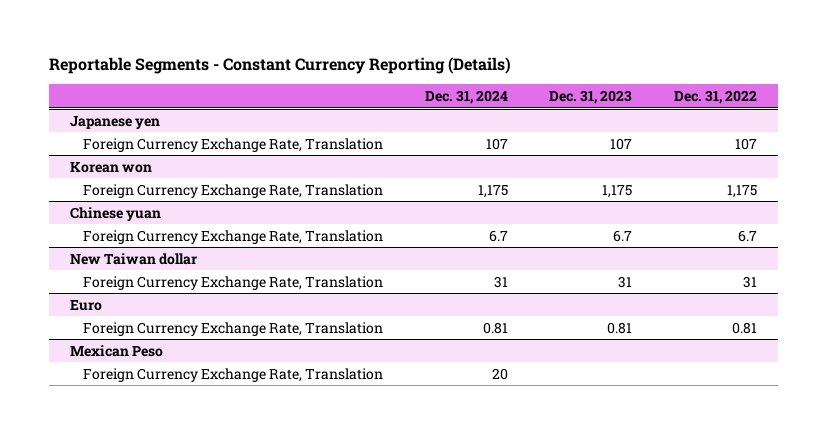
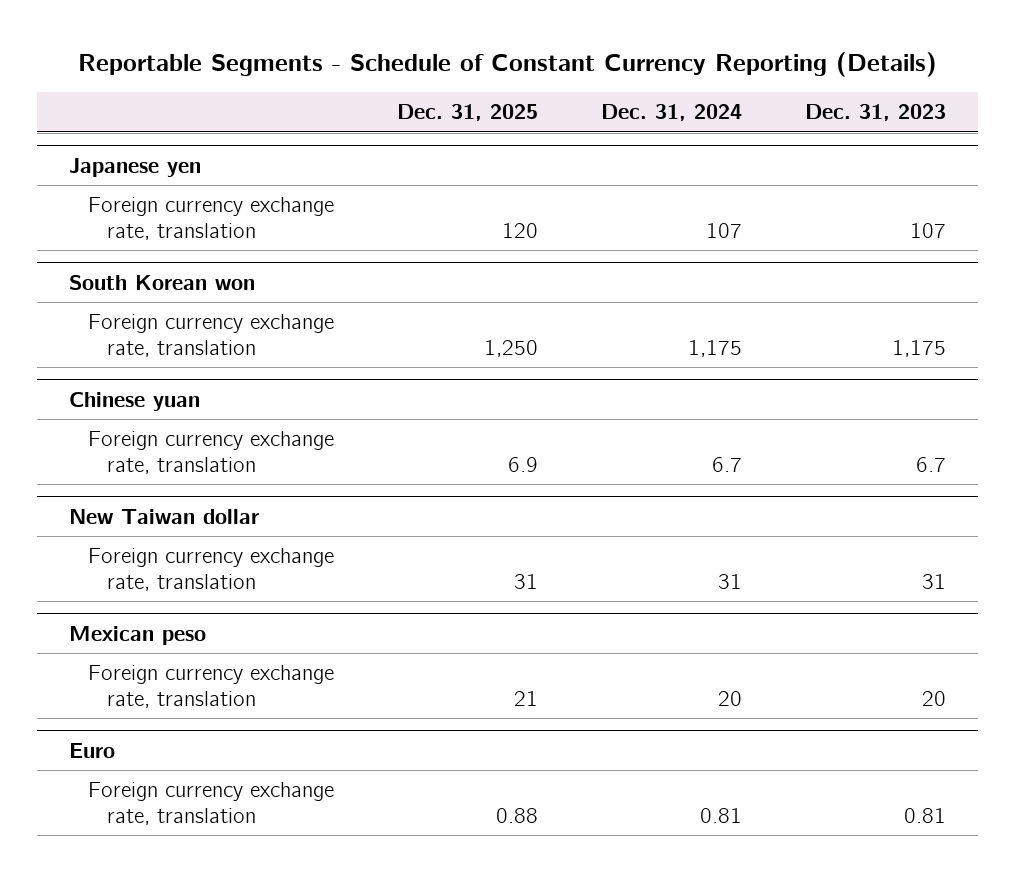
[48,57,511,75] Reportable Segments - Constant Currency Reporting (Details) -> [77,51,937,77] Reportable Segments - Schedule of Constant Currency Reporting (Details)
[674,90,758,105] Dec. 31, 2022 -> none
none -> [397,104,539,122] Dec. 31, 2025
[82,137,383,152] Foreign Currency Exchange Rate, Translation -> [87,196,334,240] Foreign currency exchange rate, translation
[69,161,152,173] Korean won -> [69,274,256,290] South Korean won
[82,183,383,198] Foreign Currency Exchange Rate, Translation -> [87,313,334,357] Foreign currency exchange rate, translation
[82,229,383,244] Foreign Currency Exchange Rate, Translation -> [87,430,334,474] Foreign currency exchange rate, translation
[82,275,383,290] Foreign Currency Exchange Rate, Translation -> [87,547,334,591] Foreign currency exchange rate, translation
none -> [69,625,207,645] Mexican peso
none -> [87,664,334,708] Foreign currency exchange rate, translation
[69,344,163,357] Mexican Peso -> none
[82,367,383,382] Foreign Currency Exchange Rate, Translation -> none
[82,321,383,336] Foreign Currency Exchange Rate, Translation -> [87,781,334,825] Foreign currency exchange rate, translation

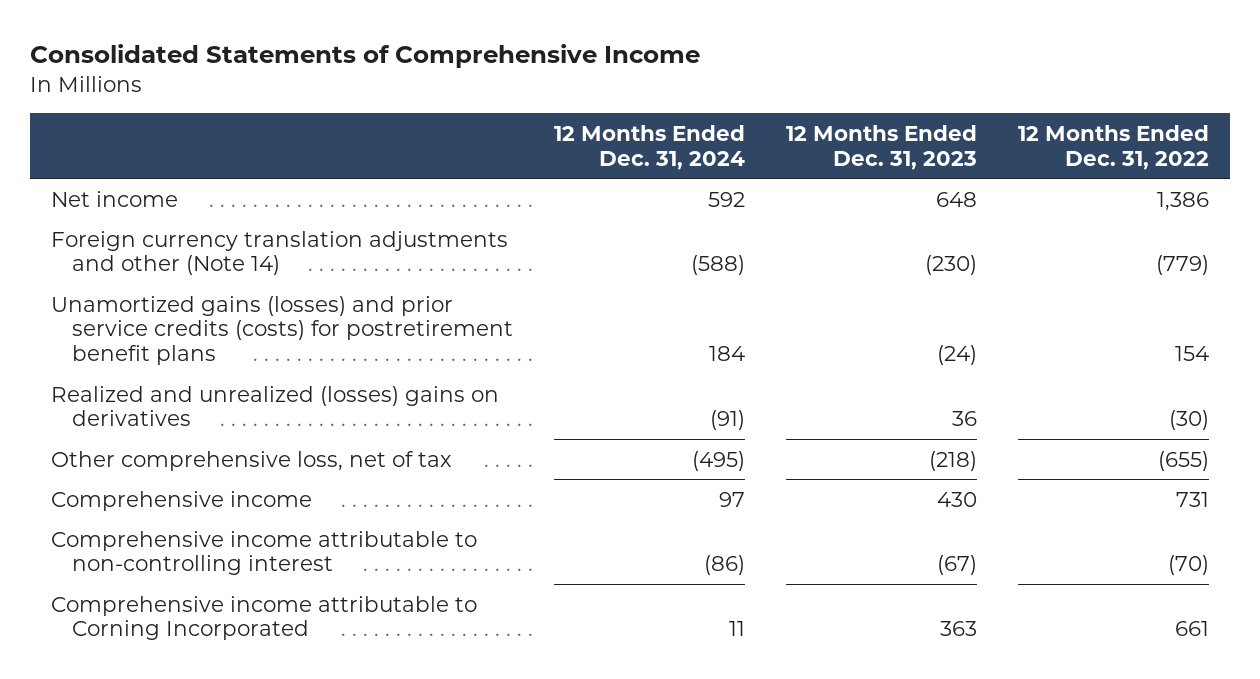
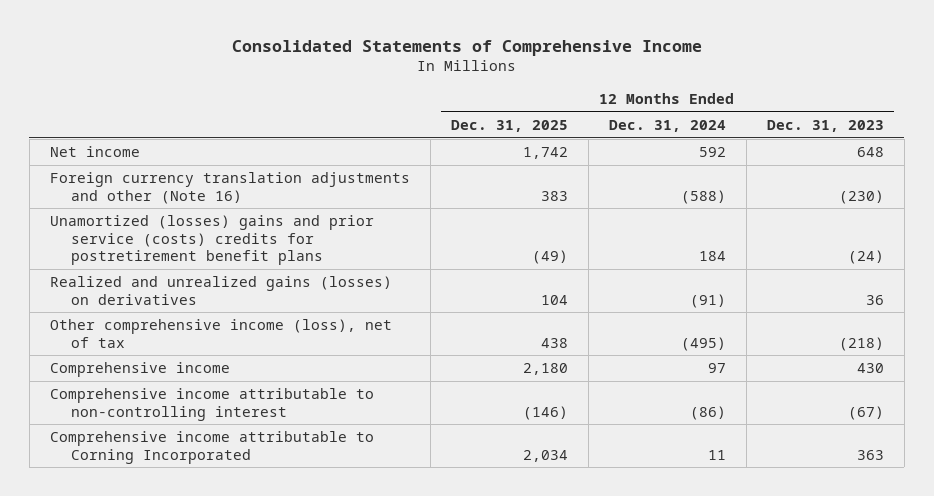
[1018,125,1210,170] 12 Months Ended Dec. 31, 2022 -> none
none -> [450,119,568,132] Dec. 31, 2025
[50,230,508,276] Foreign currency translation adjustments and other (Note 14) -> [49,172,410,204] Foreign currency translation adjustments and other (Note 16)
[50,295,513,366] Unamortized gains (losses) and prior service credits (costs) for postretirement benefit plans -> [49,215,374,265] Unamortized (losses) gains and prior service (costs) credits for postretirement benefit plans
[50,385,499,427] Realized and unrealized (losses) gains on derivatives -> [49,276,392,305] Realized and unrealized gains (losses) on derivatives
[50,450,452,471] Other comprehensive loss, net of tax -> [49,319,392,348] Other comprehensive income (loss), net of tax

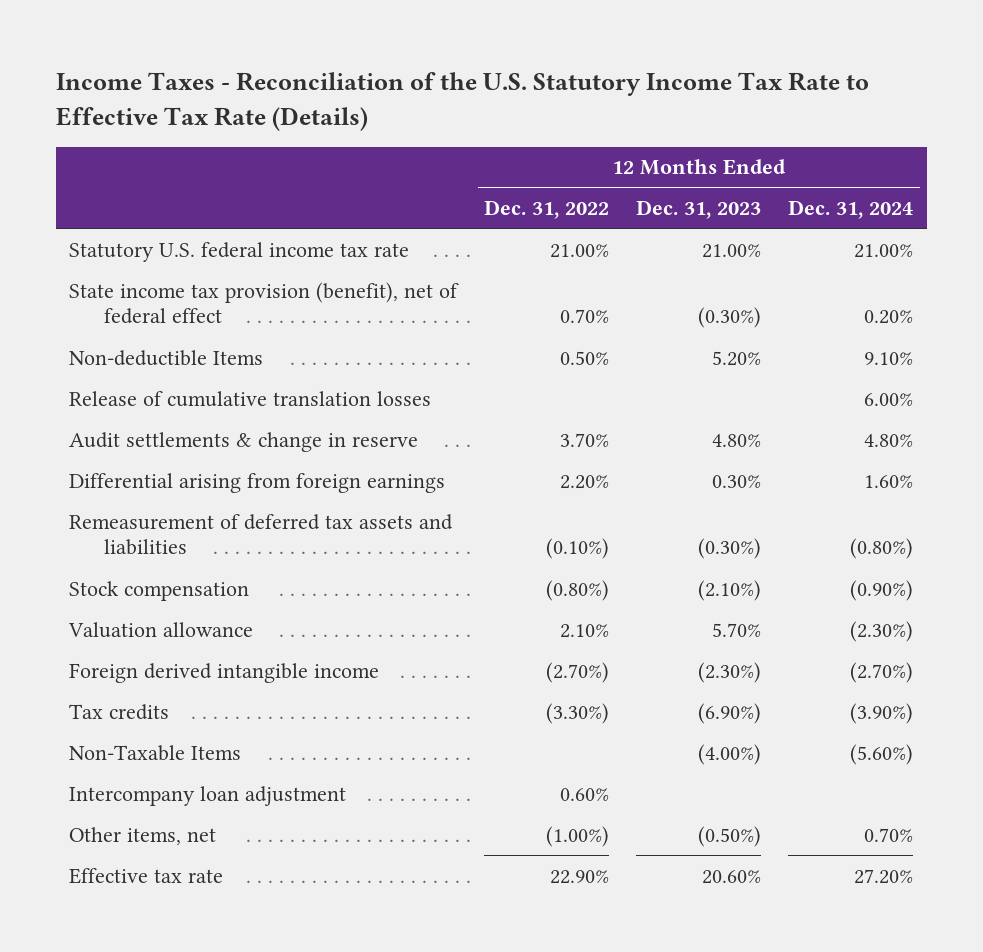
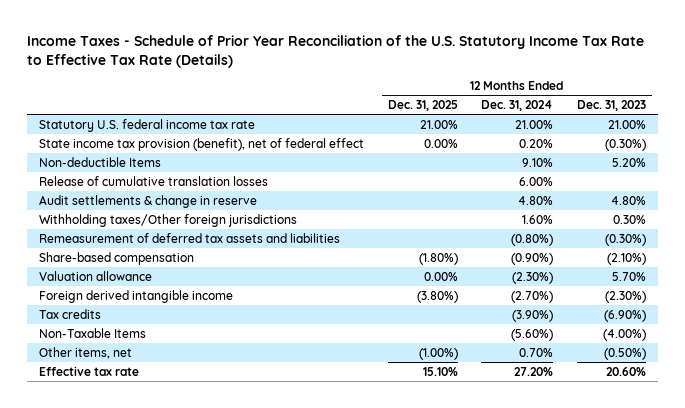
[56,72,870,131] Income Taxes - Reconciliation of the U.S. Statutory Income Tax Rate to Effective Tax Rate (Details) -> [26,34,644,68] Income Taxes - Schedule of Prior Year Reconciliation of the U.S. Statutory Income Tax Rate to Effective Tax Rate (Details)
[484,200,610,220] Dec. 31, 2022 -> none
none -> [387,99,458,111] Dec. 31, 2025
[69,472,446,493] Differential arising from foreign earnings -> [38,213,297,227] Withholding taxes/Other foreign jurisdictions
[69,580,250,601] Stock compensation -> [38,251,194,265] Share-based compensation
[69,785,347,806] Intercompany loan adjustment -> none

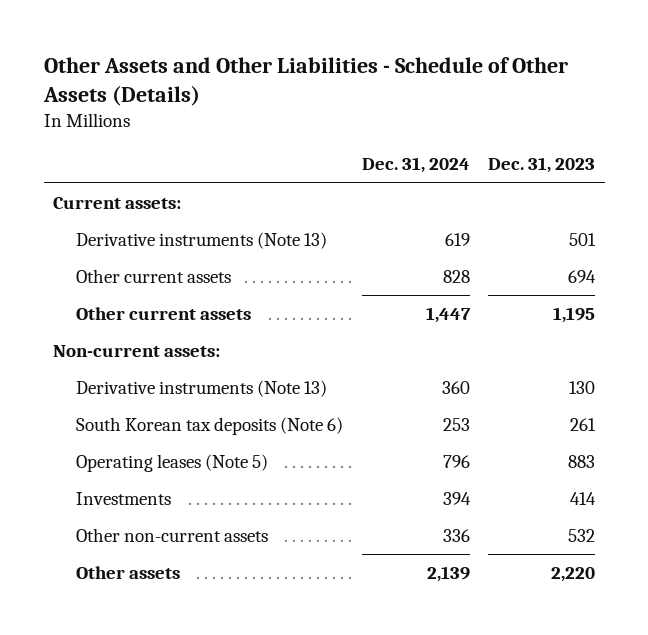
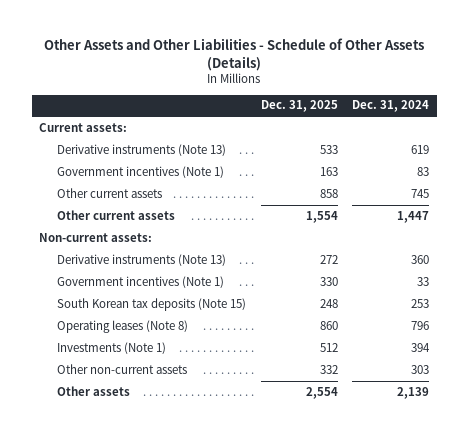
[488,157,596,174] Dec. 31, 2023 -> none
none -> [260,100,338,113] Dec. 31, 2025
none -> [57,165,225,178] Government incentives (Note 1)
[442,269,470,283] 828 -> [411,188,430,198] 745
none -> [57,275,225,288] Government incentives (Note 1)
[75,416,343,435] South Korean tax deposits (Note 6) -> [57,297,247,311] South Korean tax deposits (Note 15)
[75,453,268,472] Operating leases (Note 5) -> [57,319,189,333] Operating leases (Note 8)
[75,491,171,505] Investments -> [57,341,167,354] Investments (Note 1)
[442,528,470,542] 336 -> [411,364,430,374] 303

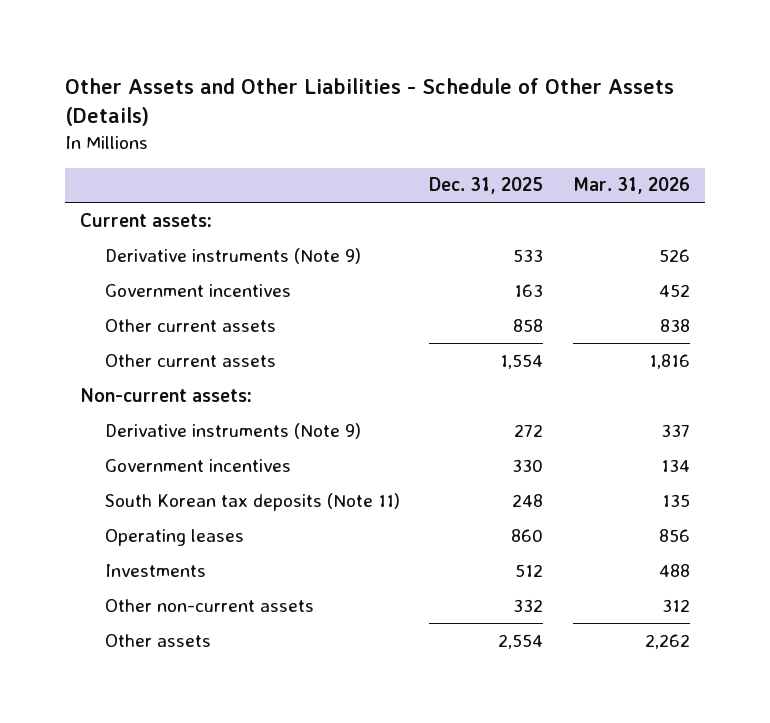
[352,100,430,113] Dec. 31, 2024 -> none
none -> [573,177,691,195] Mar. 31, 2026
[57,143,227,156] Derivative instruments (Note 13) -> [104,247,361,264] Derivative instruments (Note 9)
[57,165,225,178] Government incentives (Note 1) -> [104,283,291,297] Government incentives
[57,253,227,266] Derivative instruments (Note 13) -> [104,422,361,439] Derivative instruments (Note 9)
[57,275,225,288] Government incentives (Note 1) -> [104,458,291,472] Government incentives
[57,297,247,311] South Korean tax deposits (Note 15) -> [104,492,400,511] South Korean tax deposits (Note 11)
[57,319,189,333] Operating leases (Note 8) -> [104,528,244,546] Operating leases
[57,341,167,354] Investments (Note 1) -> [104,563,206,577] Investments

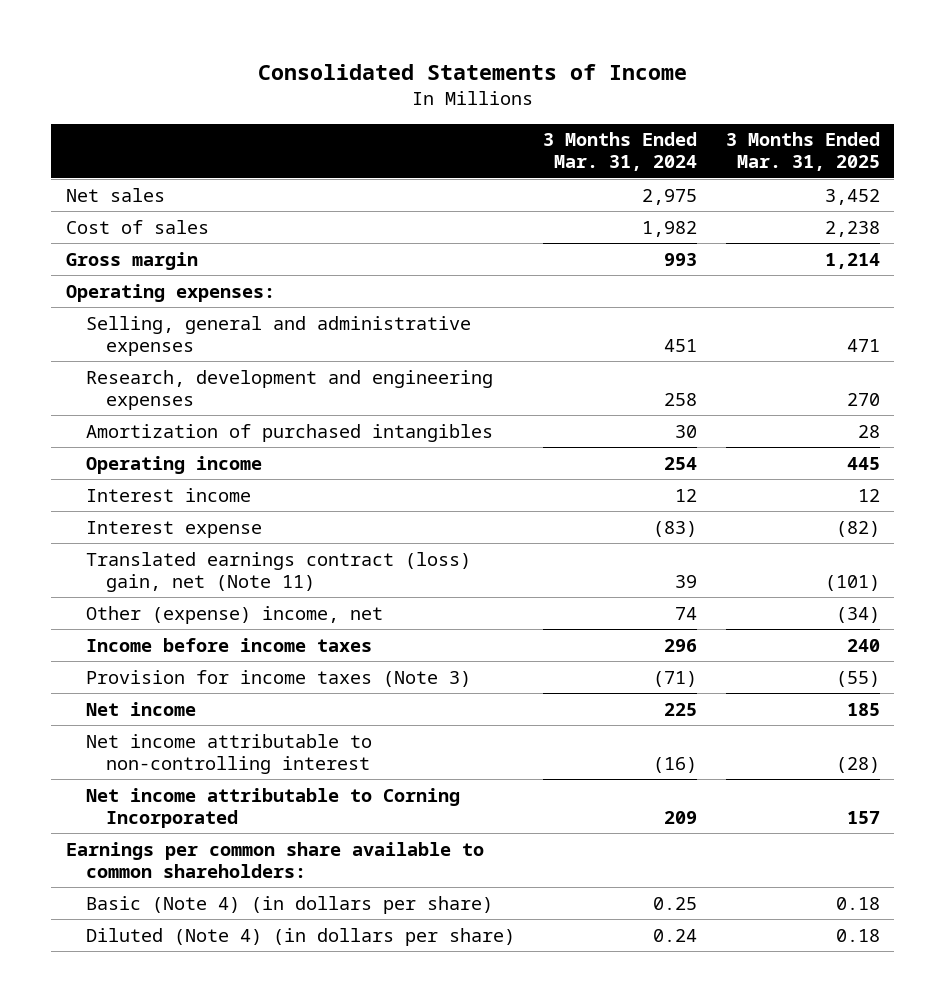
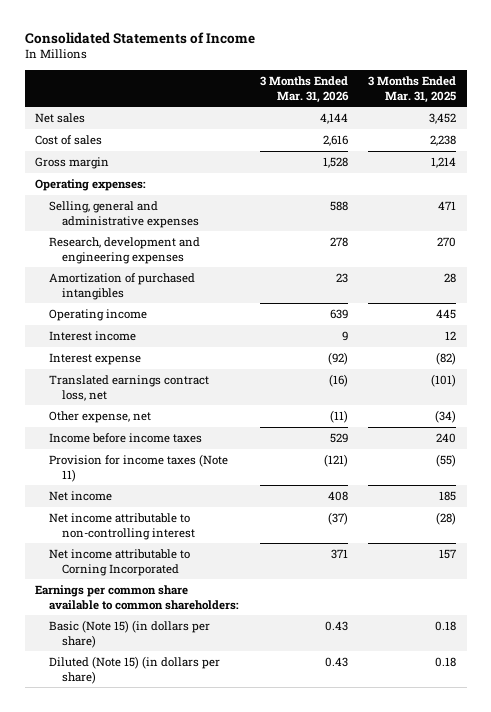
[543,132,698,172] 3 Months Ended Mar. 31, 2024 -> none
none -> [259,75,349,103] 3 Months Ended Mar. 31, 2026
[85,551,471,592] Translated earnings contract (loss) gain, net (Note 11) -> [48,374,209,401] Translated earnings contract loss, net
[85,605,383,624] Other (expense) income, net -> [48,410,151,423] Other expense, net
[85,669,471,687] Provision for income taxes (Note 3) -> [48,453,228,482] Provision for income taxes (Note 11)
[85,895,493,914] Basic (Note 4) (in dollars per share) -> [48,619,210,648] Basic (Note 15) (in dollars per share)
[85,927,515,946] Diluted (Note 4) (in dollars per share) -> [48,655,220,684] Diluted (Note 15) (in dollars per share)

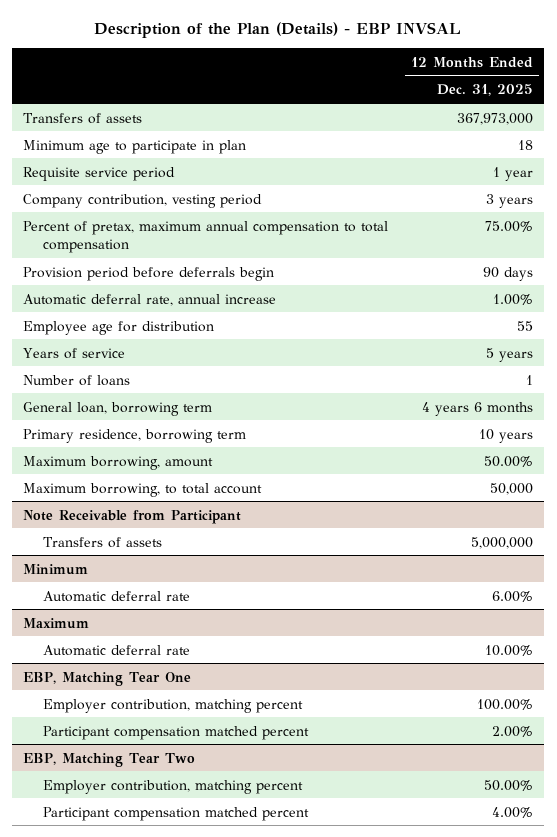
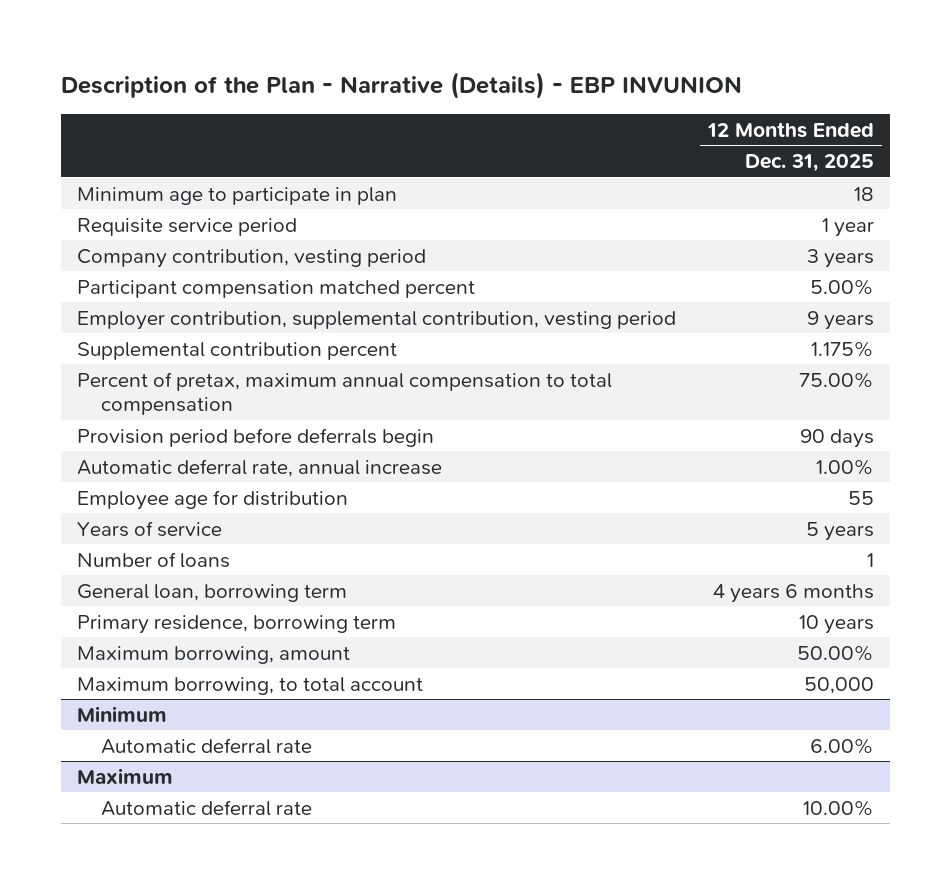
[94,22,462,39] Description of the Plan (Details) - EBP INVSAL -> [60,71,742,99] Description of the Plan - Narrative (Details) - EBP INVUNION
[23,112,143,124] Transfers of assets -> none
none -> [76,279,475,298] Participant compensation matched percent
none -> [76,310,676,330] Employer contribution, supplemental contribution, vesting period
none -> [76,341,397,360] Supplemental contribution percent
[23,509,242,524] Note Receivable from Participant -> none
[43,536,163,548] Transfers of assets -> none
[23,671,192,686] EBP, Matching Tear One -> none
[43,698,304,713] Employer contribution, matching percent -> none
[43,725,310,740] Participant compensation matched percent -> none
[23,752,196,767] EBP, Matching Tear Two -> none
[43,779,304,794] Employer contribution, matching percent -> none
[43,806,310,821] Participant compensation matched percent -> none

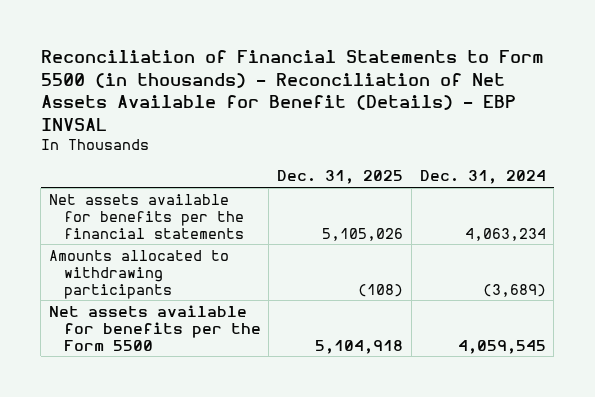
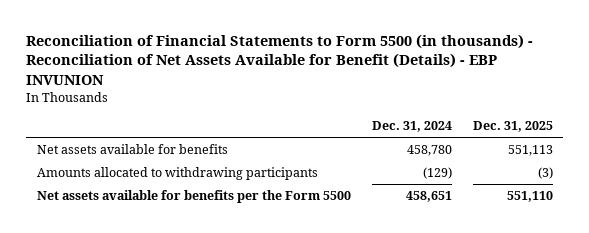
[40,50,544,131] Reconciliation of Financial Statements to Form 5500 (in thousands) - Reconciliation of Net Assets Available for Benefit (Details) - EBP INVSAL -> [26,33,534,85] Reconciliation of Financial Statements to Form 5500 (in thousands) - Reconciliation of Net Assets Available for Benefit (Details) - EBP INVUNION
[49,193,244,239] Net assets available for benefits per the financial statements -> [36,143,228,154] Net assets available for benefits
[322,227,404,241] 5,105,026 -> [507,144,553,156] 551,113
[464,227,546,241] 4,063,234 -> [406,144,452,156] 458,780
[358,283,404,297] (108) -> [537,166,553,179] (3)
[482,283,546,297] (3,689) -> [422,166,452,179] (129)
[315,339,404,354] 5,104,918 -> [506,190,553,202] 551,110
[457,339,546,354] 4,059,545 -> [405,190,452,202] 458,651

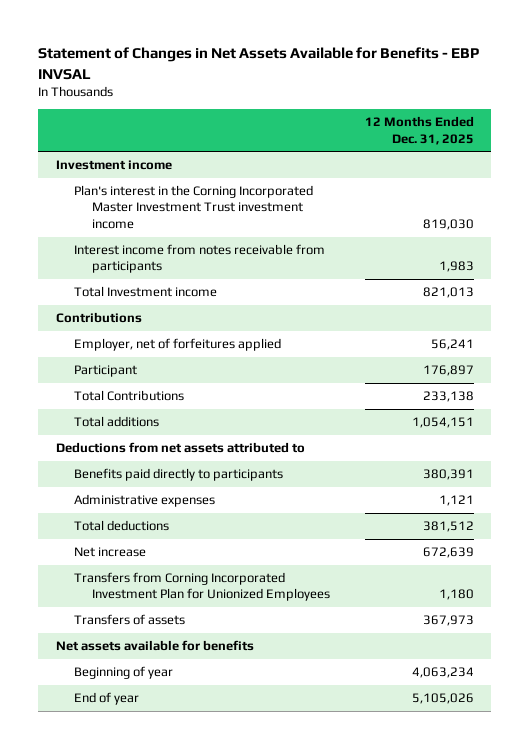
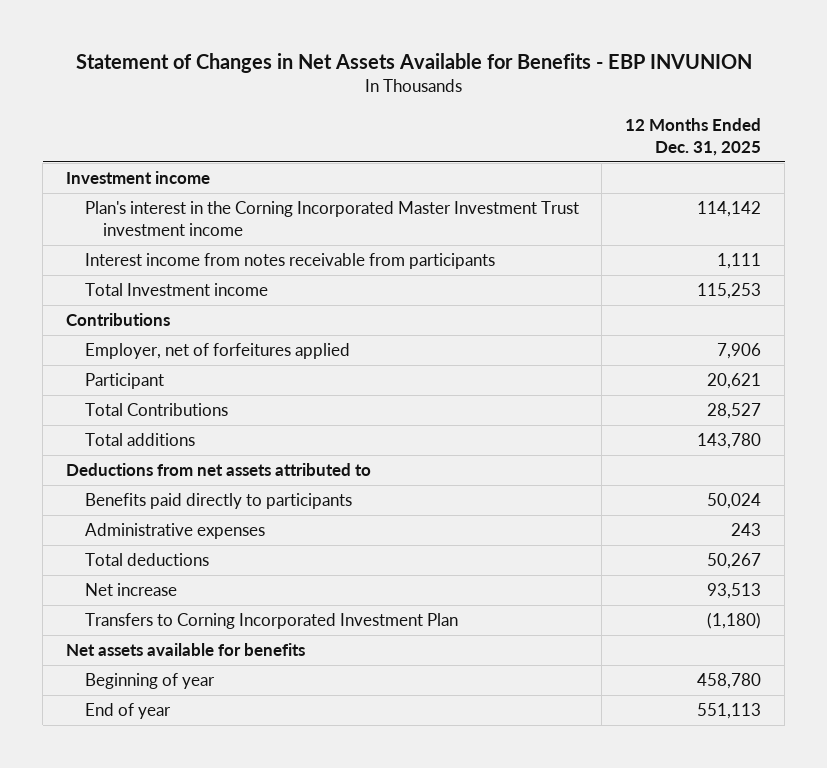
[38,47,480,80] Statement of Changes in Net Assets Available for Benefits - EBP INVSAL -> [75,53,752,74] Statement of Changes in Net Assets Available for Benefits - EBP INVUNION
[422,218,474,230] 819,030 -> [697,201,762,218] 114,142
[438,261,474,273] 1,983 -> [717,253,762,270] 1,111
[422,287,474,299] 821,013 -> [697,283,762,300] 115,253
[430,339,474,351] 56,241 -> [717,343,762,360] 7,906
[422,365,474,377] 176,897 -> [707,373,762,390] 20,621
[422,391,474,403] 233,138 -> [707,403,762,420] 28,527
[411,417,474,429] 1,054,151 -> [697,433,762,450] 143,780
[73,614,185,626] Transfers of assets -> none
[422,469,474,481] 380,391 -> [707,493,762,510] 50,024
[438,495,474,507] 1,121 -> [731,523,762,537] 243
[422,521,474,533] 381,512 -> [707,553,762,570] 50,267
[422,547,474,559] 672,639 -> [707,583,762,600] 93,513
[73,572,330,602] Transfers from Corning Incorporated Investment Plan for Unionized Employees -> [84,613,458,630] Transfers to Corning Incorporated Investment Plan
[438,589,474,601] 1,180 -> [707,612,762,630] (1,180)
[411,667,474,679] 4,063,234 -> [697,673,762,690] 458,780
[411,693,474,705] 5,105,026 -> [697,703,762,720] 551,113

